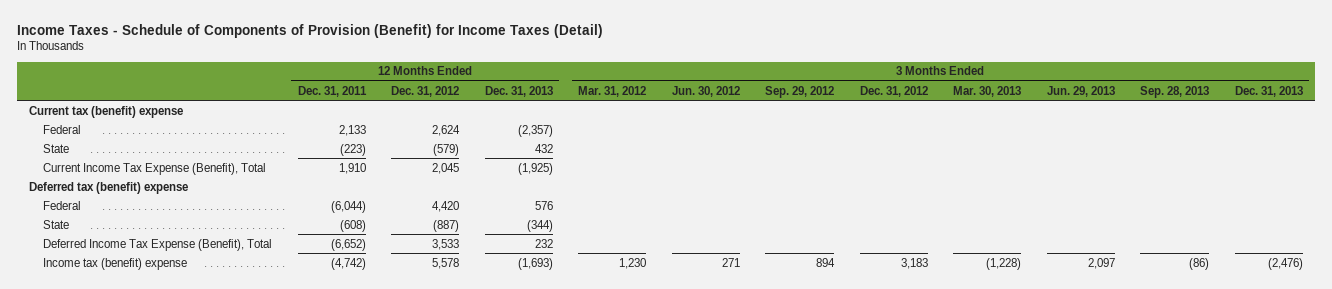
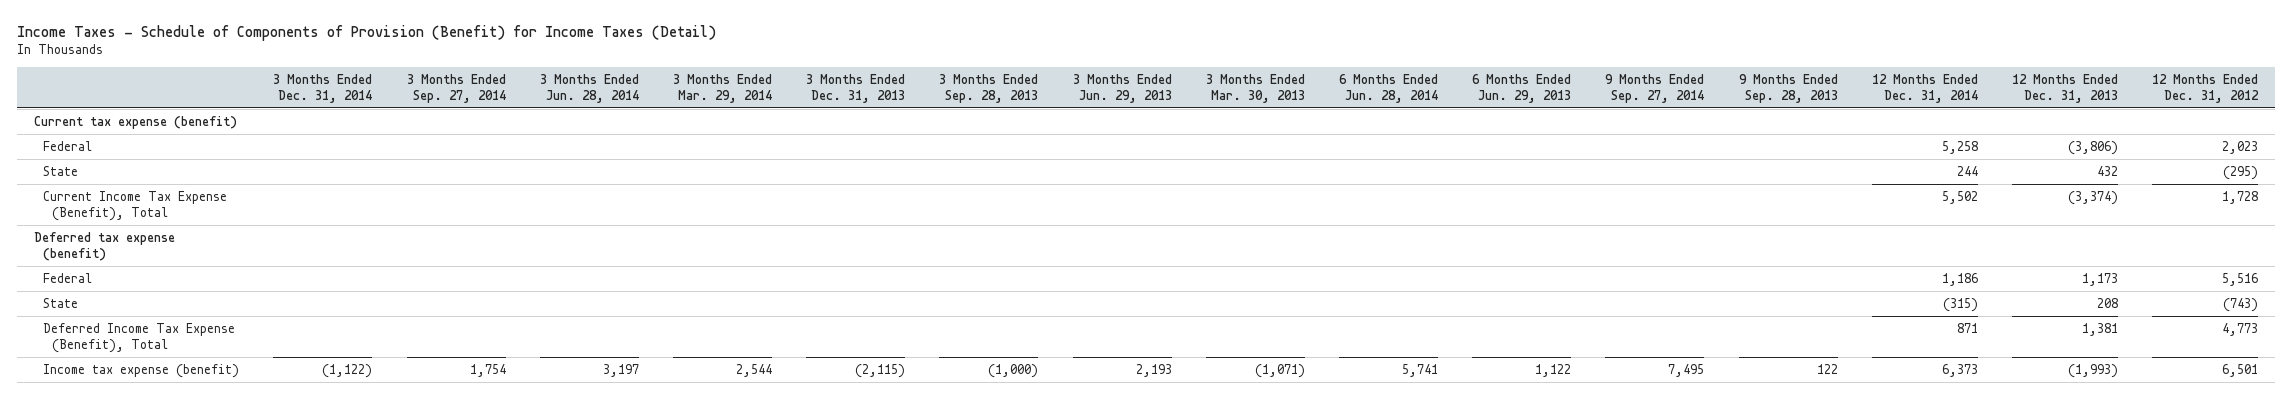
[297,85,367,97] Dec. 31, 2011 -> none
[578,85,647,97] Mar. 31, 2012 -> none
[671,85,740,97] Jun. 30, 2012 -> none
[765,85,835,98] Sep. 29, 2012 -> none
[859,85,928,97] Dec. 31, 2012 -> none
none -> [273,73,373,103] 3 Months Ended Dec. 31, 2014
none -> [406,73,506,103] 3 Months Ended Sep. 27, 2014
none -> [539,73,639,103] 3 Months Ended Jun. 28, 2014
none -> [672,73,772,103] 3 Months Ended Mar. 29, 2014
none -> [1338,73,1438,103] 6 Months Ended Jun. 28, 2014
none -> [1472,73,1572,103] 6 Months Ended Jun. 29, 2013
none -> [1605,73,1705,103] 9 Months Ended Sep. 27, 2014
none -> [1738,73,1838,103] 9 Months Ended Sep. 28, 2013
none -> [1871,73,1978,103] 12 Months Ended Dec. 31, 2014
[29,105,184,118] Current tax (benefit) expense -> [33,115,237,129] Current tax expense (benefit)
[432,124,461,136] 2,624 -> [2222,140,2259,154] 2,023
[517,124,553,137] (2,357) -> [2068,140,2119,155] (3,806)
[433,143,460,156] (579) -> [2223,165,2259,180] (295)
[432,162,460,174] 2,045 -> [2222,190,2259,204] 1,728
[517,162,553,175] (1,925) -> [2068,190,2119,205] (3,374)
[29,181,189,194] Deferred tax (benefit) expense -> [33,231,175,261] Deferred tax expense (benefit)
[432,200,460,212] 4,420 -> [2222,272,2259,286] 5,516
[534,200,553,210] 576 -> [2082,272,2119,286] 1,173
[433,219,460,232] (887) -> [2223,297,2259,312] (743)
[526,219,553,232] (344) -> [2097,297,2119,308] 208
[432,238,460,250] 3,533 -> [2222,322,2259,336] 4,773
[534,238,553,248] 232 -> [2082,322,2119,336] 1,381
[43,257,188,270] Income tax (benefit) expense -> [43,363,240,378] Income tax expense (benefit)
[432,257,460,269] 5,578 -> [2222,363,2259,377] 6,501
[517,257,553,270] (1,693) -> [2068,363,2119,378] (1,993)
[986,257,1022,270] (1,228) -> [1254,363,1305,378] (1,071)
[1087,257,1115,269] 2,097 -> [1135,363,1172,377] 2,193
[1189,257,1210,270] (86) -> [988,363,1039,378] (1,000)
[1267,257,1303,270] (2,476) -> [855,363,906,378] (2,115)

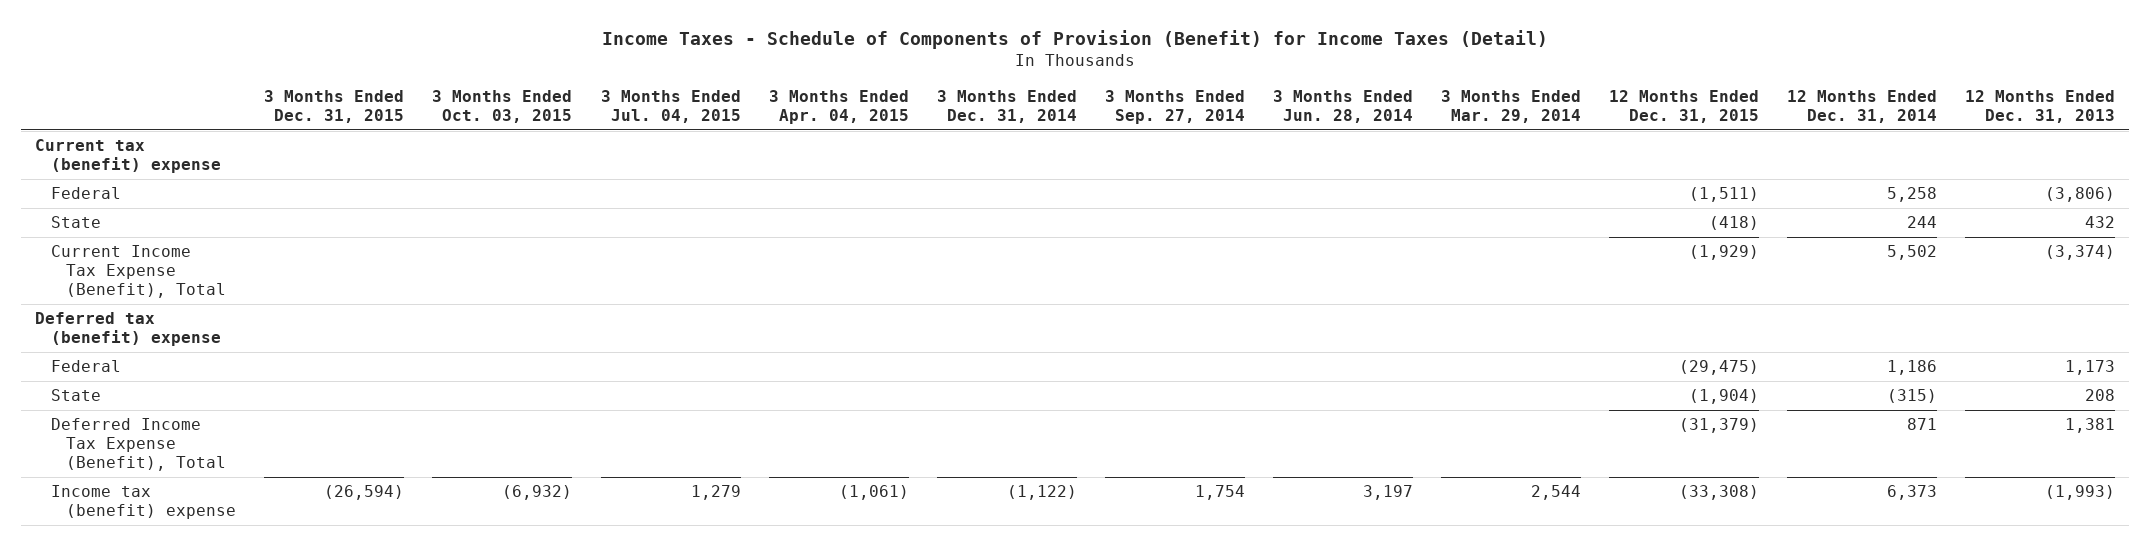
[806,73,906,103] 3 Months Ended Dec. 31, 2013 -> none
[939,73,1039,103] 3 Months Ended Sep. 28, 2013 -> none
[1072,73,1172,103] 3 Months Ended Jun. 29, 2013 -> none
[1205,73,1305,103] 3 Months Ended Mar. 30, 2013 -> none
[1338,73,1438,103] 6 Months Ended Jun. 28, 2014 -> none
[1472,73,1572,103] 6 Months Ended Jun. 29, 2013 -> none
[1605,73,1705,103] 9 Months Ended Sep. 27, 2014 -> none
[1738,73,1838,103] 9 Months Ended Sep. 28, 2013 -> none
[2152,73,2260,103] 12 Months Ended Dec. 31, 2012 -> none
none -> [264,89,405,123] 3 Months Ended Dec. 31, 2015
none -> [432,89,573,123] 3 Months Ended Oct. 03, 2015
none -> [600,89,741,123] 3 Months Ended Jul. 04, 2015
none -> [768,89,909,124] 3 Months Ended Apr. 04, 2015
none -> [1609,89,1760,123] 12 Months Ended Dec. 31, 2015
[33,115,237,129] Current tax expense (benefit) -> [35,139,221,174] Current tax (benefit) expense
[33,231,175,261] Deferred tax expense (benefit) -> [35,312,221,347] Deferred tax (benefit) expense
[43,363,240,378] Income tax expense (benefit) -> [50,485,237,520] Income tax (benefit) expense

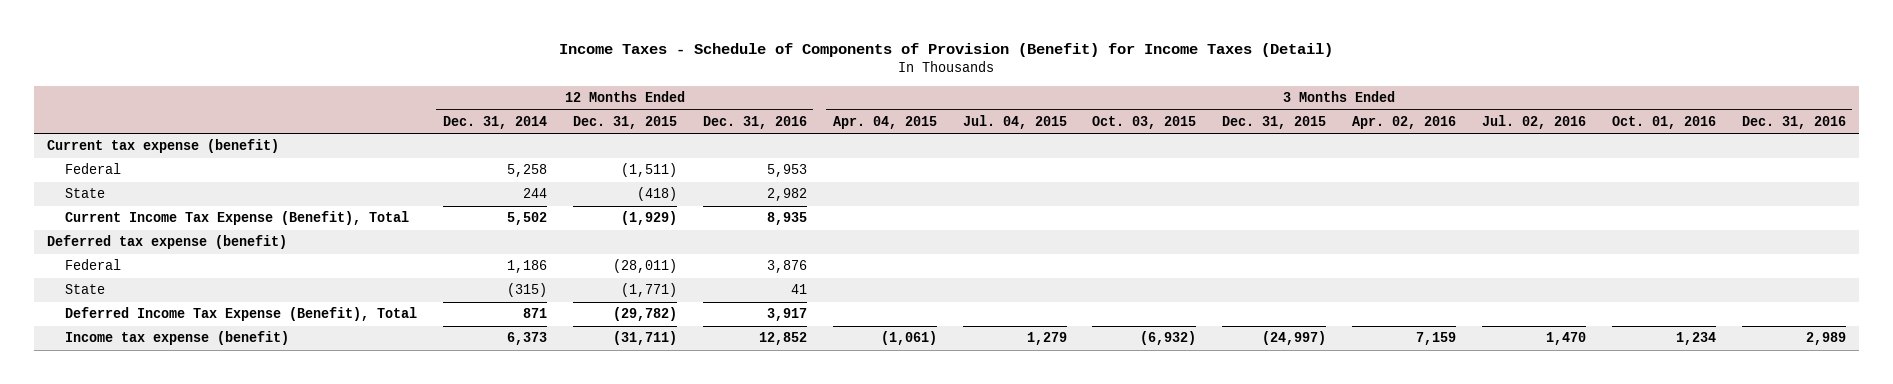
[936,89,1077,123] 3 Months Ended Dec. 31, 2014 -> none
[1104,89,1245,124] 3 Months Ended Sep. 27, 2014 -> none
[1272,89,1413,123] 3 Months Ended Jun. 28, 2014 -> none
[1440,89,1581,123] 3 Months Ended Mar. 29, 2014 -> none
[1965,89,2116,123] 12 Months Ended Dec. 31, 2013 -> none
none -> [702,115,807,129] Dec. 31, 2016
none -> [1352,115,1457,129] Apr. 02, 2016
none -> [1482,114,1587,129] Jul. 02, 2016
none -> [1612,115,1717,129] Oct. 01, 2016
none -> [1741,115,1846,129] Dec. 31, 2016
[35,139,221,174] Current tax (benefit) expense -> [46,139,279,154] Current tax expense (benefit)
[35,312,221,347] Deferred tax (benefit) expense -> [46,235,287,250] Deferred tax expense (benefit)
[1679,360,1760,376] (29,475) -> [612,259,677,274] (28,011)
[1689,389,1760,405] (1,904) -> [620,283,677,298] (1,771)
[1679,418,1760,434] (31,379) -> [612,307,677,322] (29,782)
[50,485,237,520] Income tax (benefit) expense -> [64,331,289,346] Income tax expense (benefit)
[324,485,405,501] (26,594) -> [1262,331,1327,346] (24,997)
[1679,485,1760,501] (33,308) -> [612,331,677,346] (31,711)

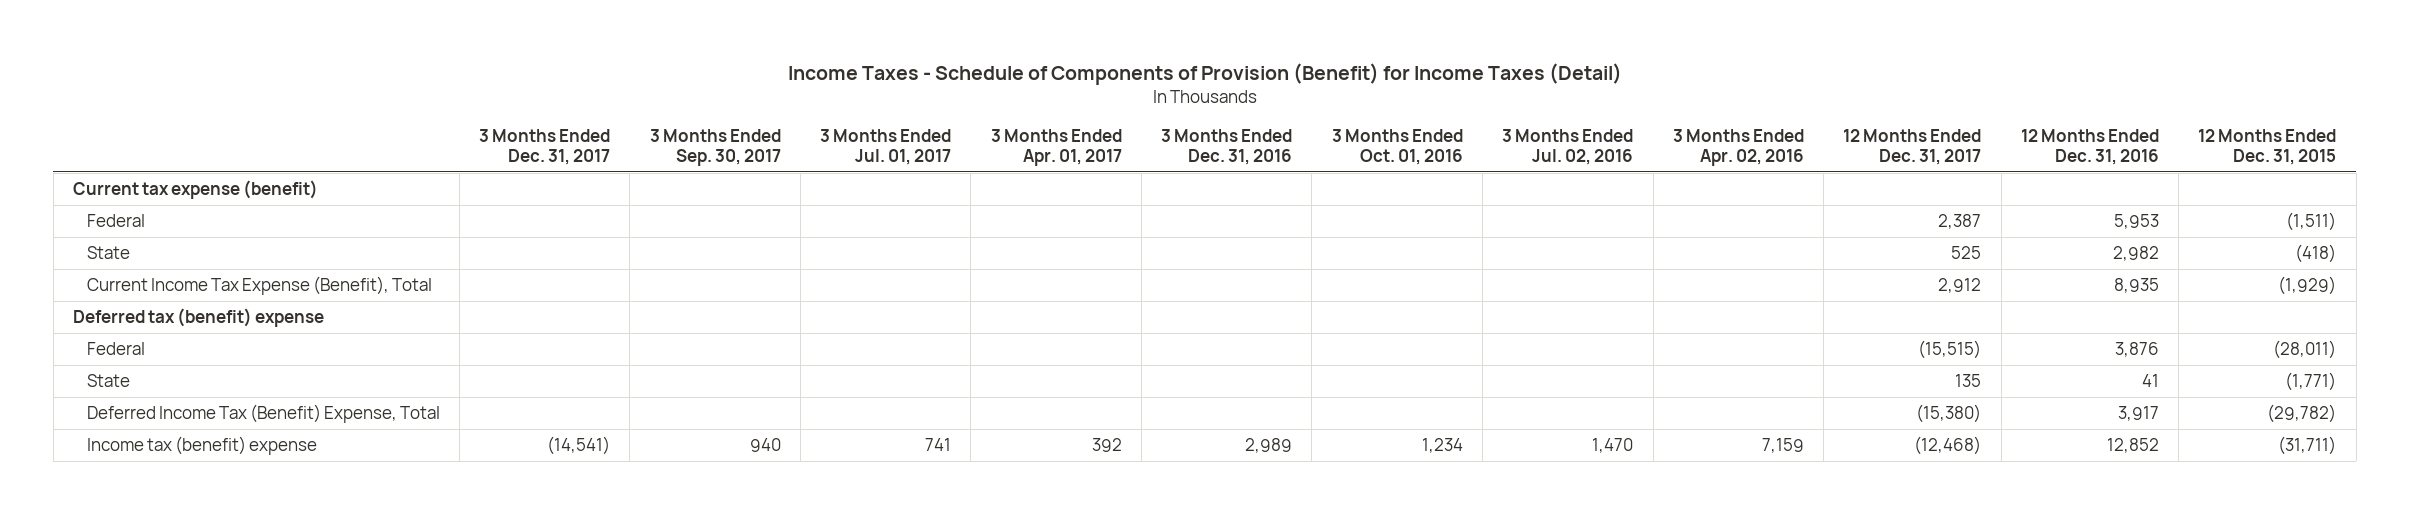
[442,115,547,129] Dec. 31, 2014 -> none
[832,115,937,129] Apr. 04, 2015 -> none
[962,114,1067,129] Jul. 04, 2015 -> none
[1092,115,1197,129] Oct. 03, 2015 -> none
[1222,115,1327,129] Dec. 31, 2015 -> none
none -> [479,129,611,166] 3 Months Ended Dec. 31, 2017
none -> [649,129,781,167] 3 Months Ended Sep. 30, 2017
none -> [820,129,952,166] 3 Months Ended Jul. 01, 2017
none -> [990,129,1122,167] 3 Months Ended Apr. 01, 2017
none -> [1843,129,1982,166] 12 Months Ended Dec. 31, 2017
[46,235,287,250] Deferred tax expense (benefit) -> [73,308,325,328] Deferred tax (benefit) expense
[64,307,417,322] Deferred Income Tax Expense (Benefit), Total -> [86,404,440,424] Deferred Income Tax (Benefit) Expense, Total
[64,331,289,346] Income tax expense (benefit) -> [86,436,317,456] Income tax (benefit) expense

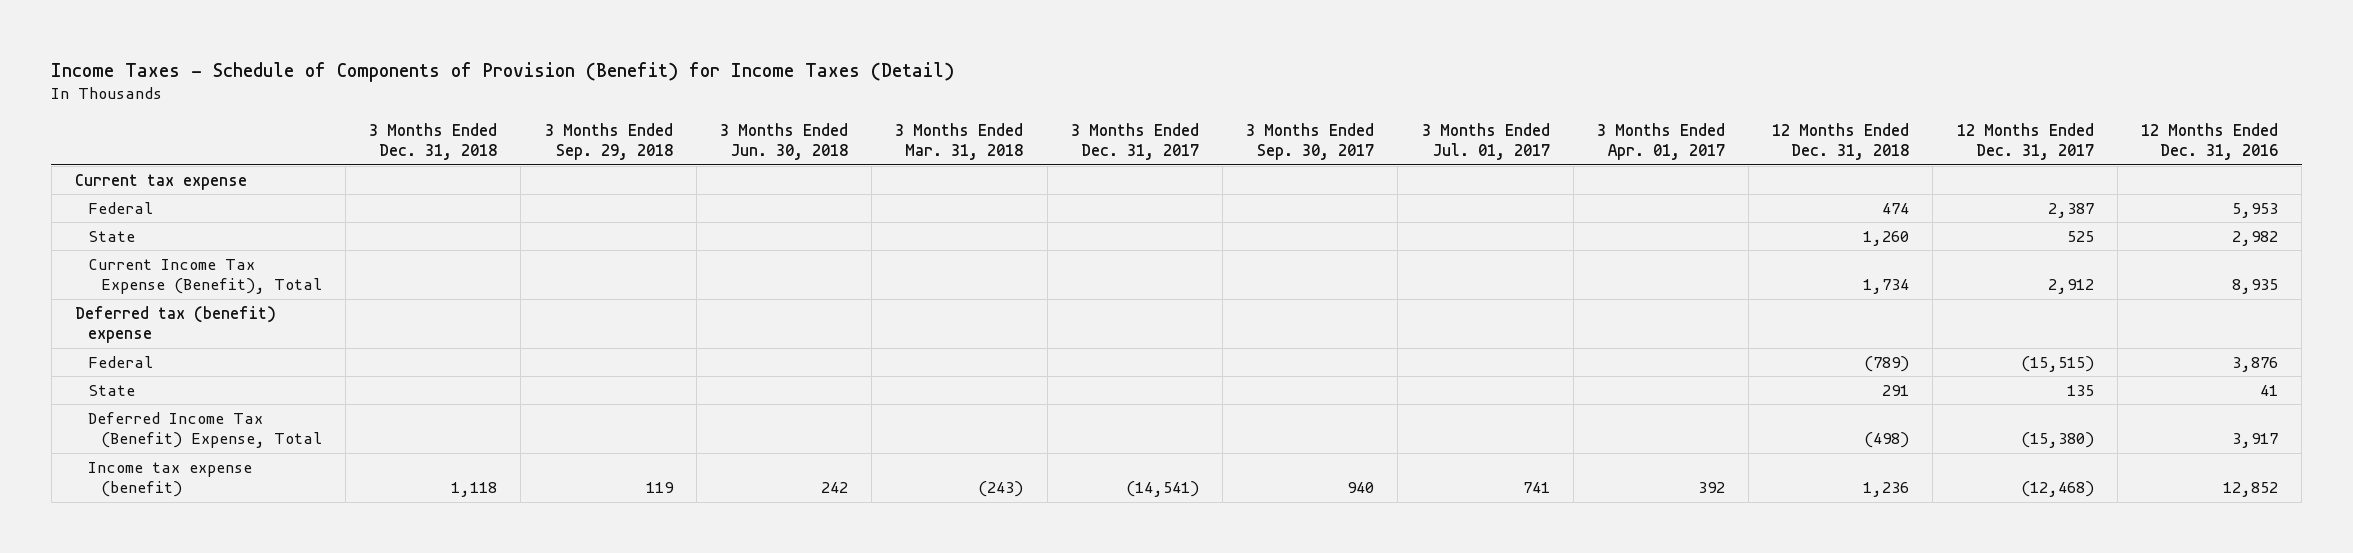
[1161,129,1293,166] 3 Months Ended Dec. 31, 2016 -> none
[1331,129,1463,166] 3 Months Ended Oct. 01, 2016 -> none
[1502,129,1634,166] 3 Months Ended Jul. 02, 2016 -> none
[1672,129,1804,167] 3 Months Ended Apr. 02, 2016 -> none
[2198,129,2337,166] 12 Months Ended Dec. 31, 2015 -> none
none -> [369,122,498,161] 3 Months Ended Dec. 31, 2018
none -> [544,122,673,161] 3 Months Ended Sep. 29, 2018
none -> [720,122,849,161] 3 Months Ended Jun. 30, 2018
none -> [895,122,1024,161] 3 Months Ended Mar. 31, 2018
none -> [1772,122,1910,161] 12 Months Ended Dec. 31, 2018
[73,180,319,200] Current tax expense (benefit) -> [75,173,248,190] Current tax expense
[86,436,317,456] Income tax (benefit) expense -> [87,461,252,498] Income tax expense (benefit)

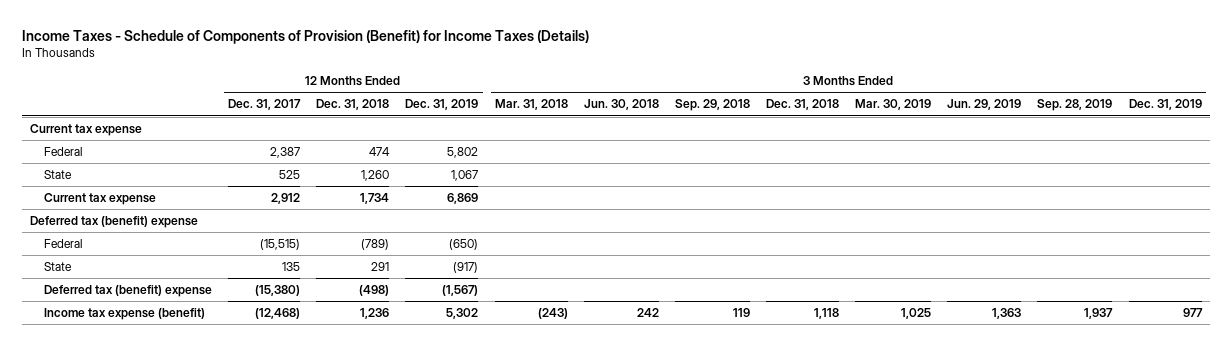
[51,62,955,83] Income Taxes - Schedule of Components of Provision (Benefit) for Income Taxes (Detail) -> [21,29,589,44] Income Taxes - Schedule of Components of Provision (Benefit) for Income Taxes (Details)
[1070,122,1199,161] 3 Months Ended Dec. 31, 2017 -> none
[1246,122,1375,161] 3 Months Ended Sep. 30, 2017 -> none
[1421,122,1550,161] 3 Months Ended Jul. 01, 2017 -> none
[1596,122,1725,161] 3 Months Ended Apr. 01, 2017 -> none
[2141,122,2279,161] 12 Months Ended Dec. 31, 2016 -> none
none -> [405,99,479,111] Dec. 31, 2019
none -> [855,99,932,111] Mar. 30, 2019
none -> [947,99,1022,111] Jun. 29, 2019
none -> [1037,99,1113,112] Sep. 28, 2019
none -> [1128,99,1202,111] Dec. 31, 2019
[87,258,322,295] Current Income Tax Expense (Benefit), Total -> [44,192,157,205] Current tax expense
[87,411,322,449] Deferred Income Tax (Benefit) Expense, Total -> [44,284,213,297] Deferred tax (benefit) expense

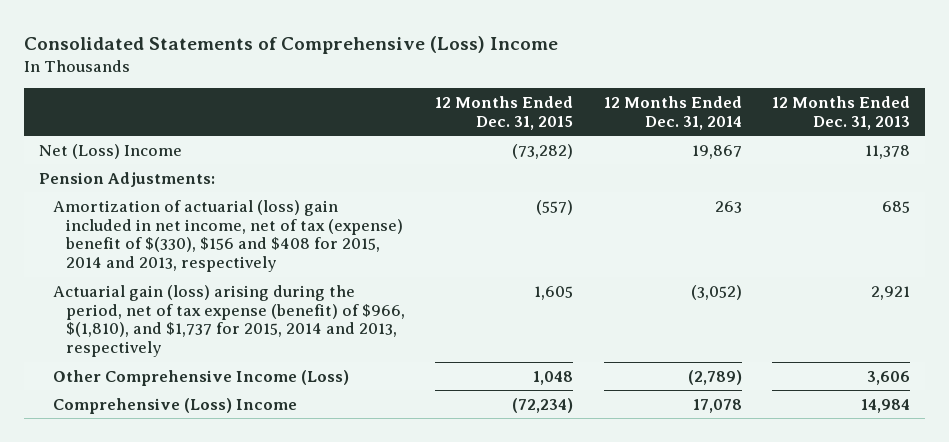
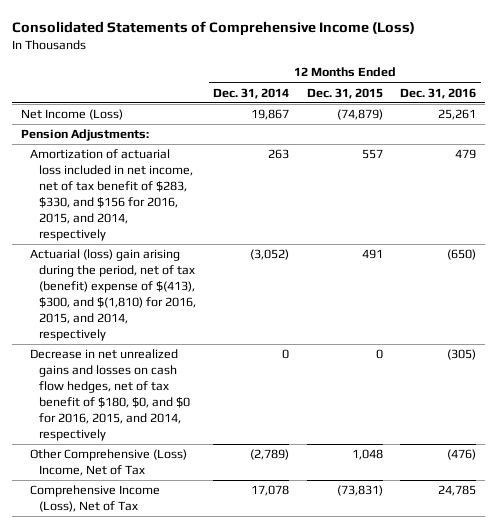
[24,35,559,54] Consolidated Statements of Comprehensive (Loss) Income -> [12,21,416,37] Consolidated Statements of Comprehensive Income (Loss)
[771,95,910,130] 12 Months Ended Dec. 31, 2013 -> none
none -> [400,87,477,99] Dec. 31, 2016
[39,143,183,159] Net (Loss) Income -> [20,109,123,121] Net Income (Loss)
[512,143,574,159] (73,282) -> [336,109,383,121] (74,879)
[52,199,404,273] Amortization of actuarial (loss) gain included in net income, net of tax (expense) benefit of $(330), $156 and $408 for 2015, 2014 and 2013, respectively -> [30,149,194,242] Amortization of actuarial loss included in net income, net of tax benefit of $283, $330, and $156 for 2016, 2015, and 2014, respectively
[536,199,574,215] (557) -> [361,149,383,160] 557
[52,284,406,358] Actuarial gain (loss) arising during the period, net of tax expense (benefit) of $966, $(1,810), and $1,737 for 2015, 2014 and 2013, respectively -> [30,249,197,342] Actuarial (loss) gain arising during the period, net of tax (benefit) expense of $(413), $300, and $(1,810) for 2016, 2015, and 2014, respectively
[534,285,574,300] 1,605 -> [361,249,383,260] 491
none -> [30,349,191,442] Decrease in net unrealized gains and losses on cash flow hedges, net of tax benefit of $180, $0, and $0 for 2016, 2015, and 2014, respectively
[52,369,349,386] Other Comprehensive Income (Loss) -> [30,449,188,477] Other Comprehensive (Loss) Income, Net of Tax
[52,397,297,414] Comprehensive (Loss) Income -> [30,485,161,513] Comprehensive Income (Loss), Net of Tax
[512,397,574,413] (72,234) -> [336,485,383,497] (73,831)

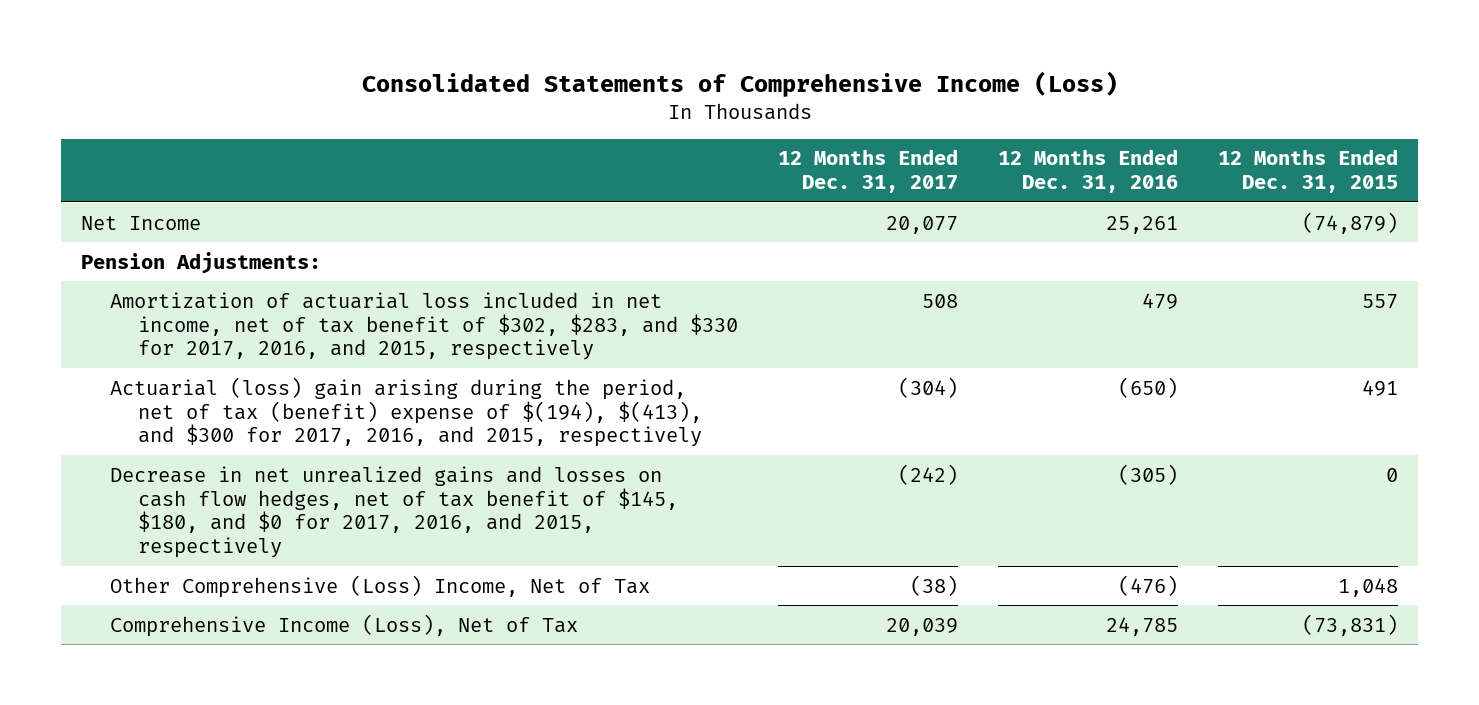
[213,87,290,99] Dec. 31, 2014 -> none
none -> [778,149,959,194] 12 Months Ended Dec. 31, 2017
[20,109,123,121] Net Income (Loss) -> [81,215,202,230] Net Income
[30,149,194,242] Amortization of actuarial loss included in net income, net of tax benefit of $283, $330, and $156 for 2016, 2015, and 2014, respectively -> [109,291,739,361] Amortization of actuarial loss included in net income, net of tax benefit of $302, $283, and $330 for 2017, 2016, and 2015, respectively
[30,249,197,342] Actuarial (loss) gain arising during the period, net of tax (benefit) expense of $(413), $300, and $(1,810) for 2016, 2015, and 2014, respectively -> [109,376,703,448] Actuarial (loss) gain arising during the period, net of tax (benefit) expense of $(194), $(413), and $300 for 2017, 2016, and 2015, respectively
[30,349,191,442] Decrease in net unrealized gains and losses on cash flow hedges, net of tax benefit of $180, $0, and $0 for 2016, 2015, and 2014, respectively -> [109,465,679,559] Decrease in net unrealized gains and losses on cash flow hedges, net of tax benefit of $145, $180, and $0 for 2017, 2016, and 2015, respectively

